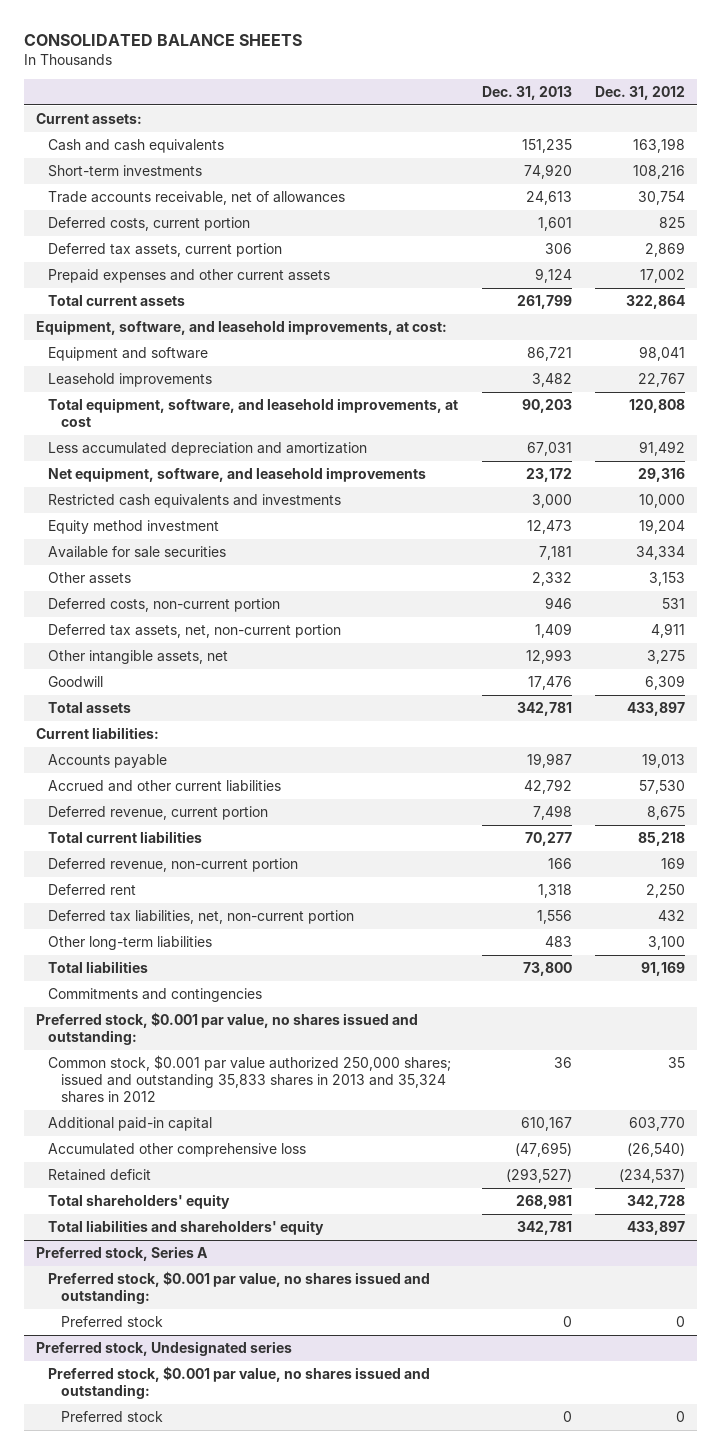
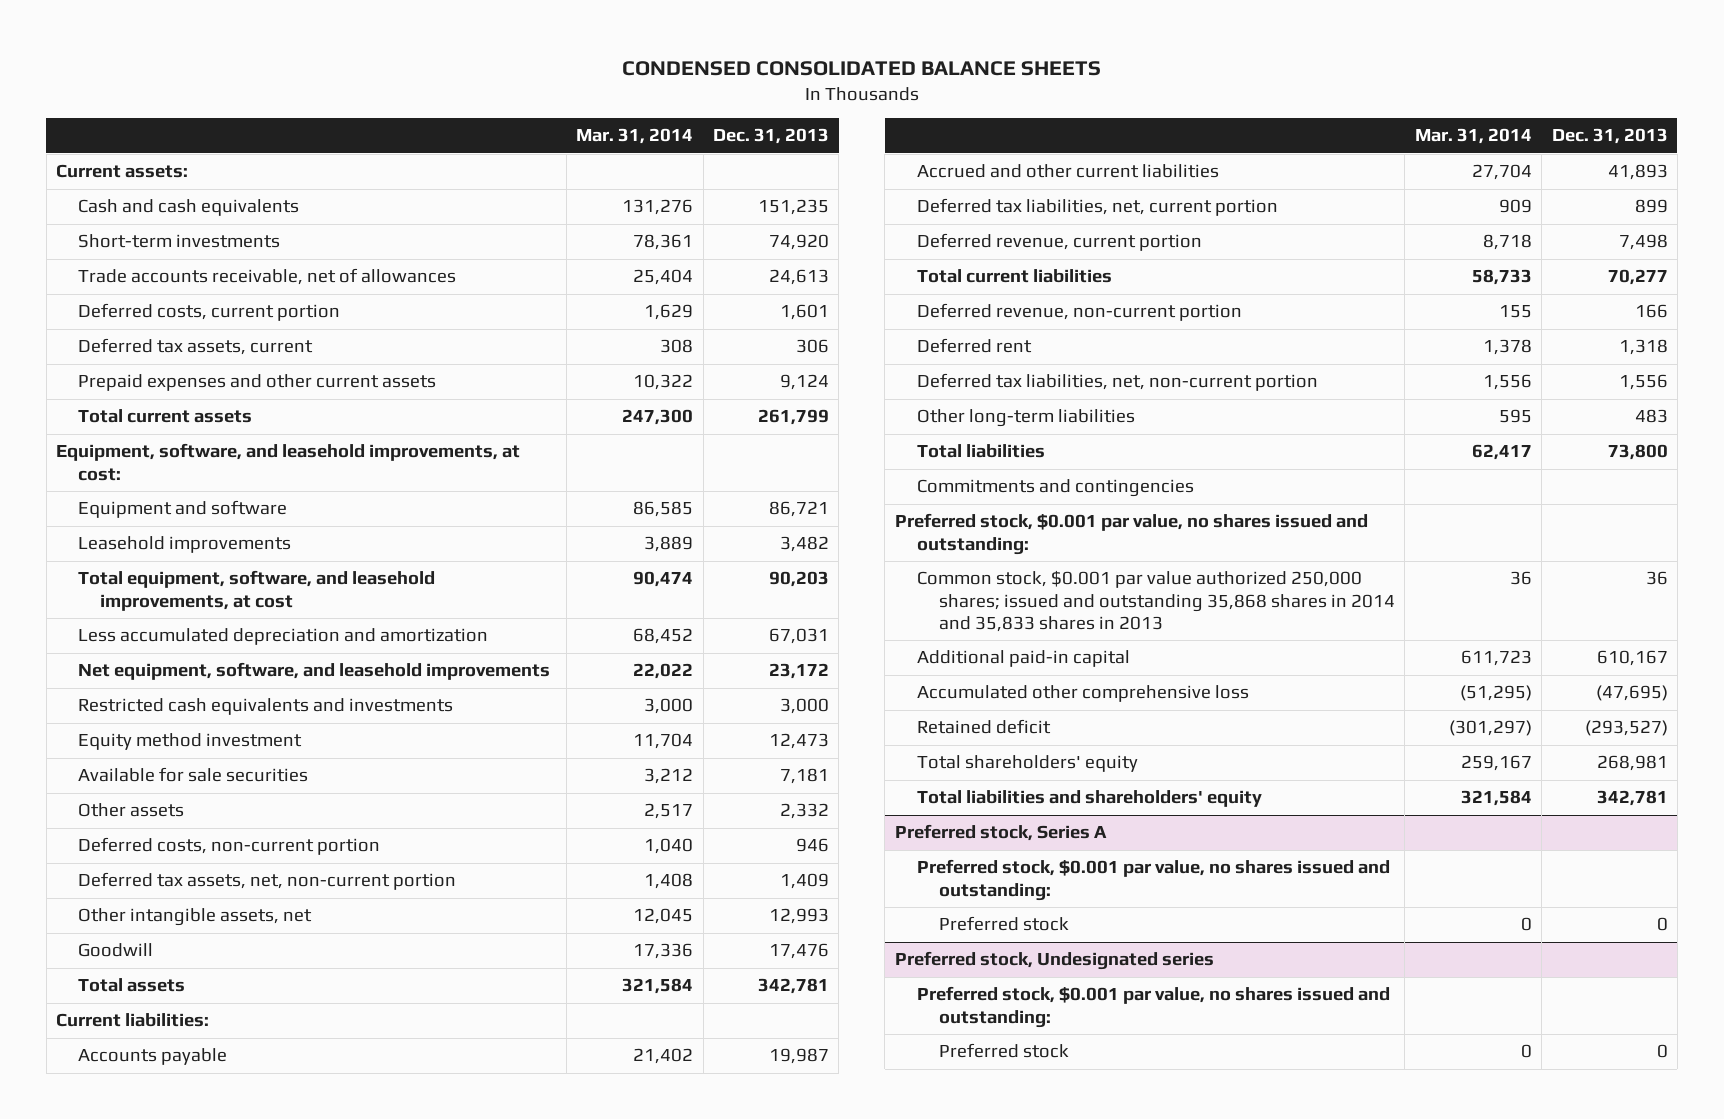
[24,34,303,47] CONSOLIDATED BALANCE SHEETS -> [621,60,1101,76] CONDENSED CONSOLIDATED BALANCE SHEETS
[595,85,686,100] Dec. 31, 2012 -> none
none -> [576,128,694,145] Mar. 31, 2014
[48,243,283,258] Deferred tax assets, current portion -> [78,338,314,356] Deferred tax assets, current
[523,779,572,795] 42,792 -> [1607,164,1668,181] 41,893
none -> [916,198,1278,217] Deferred tax liabilities, net, current portion
[48,1055,452,1104] Common stock, $0.001 par value authorized 250,000 shares; issued and outstanding 35,833 shares in 2013 and 35,324 shares in 2012 -> [916,570,1395,632] Common stock, $0.001 par value authorized 250,000 shares; issued and outstanding 35,868 shares in 2014 and 35,833 shares in 2013

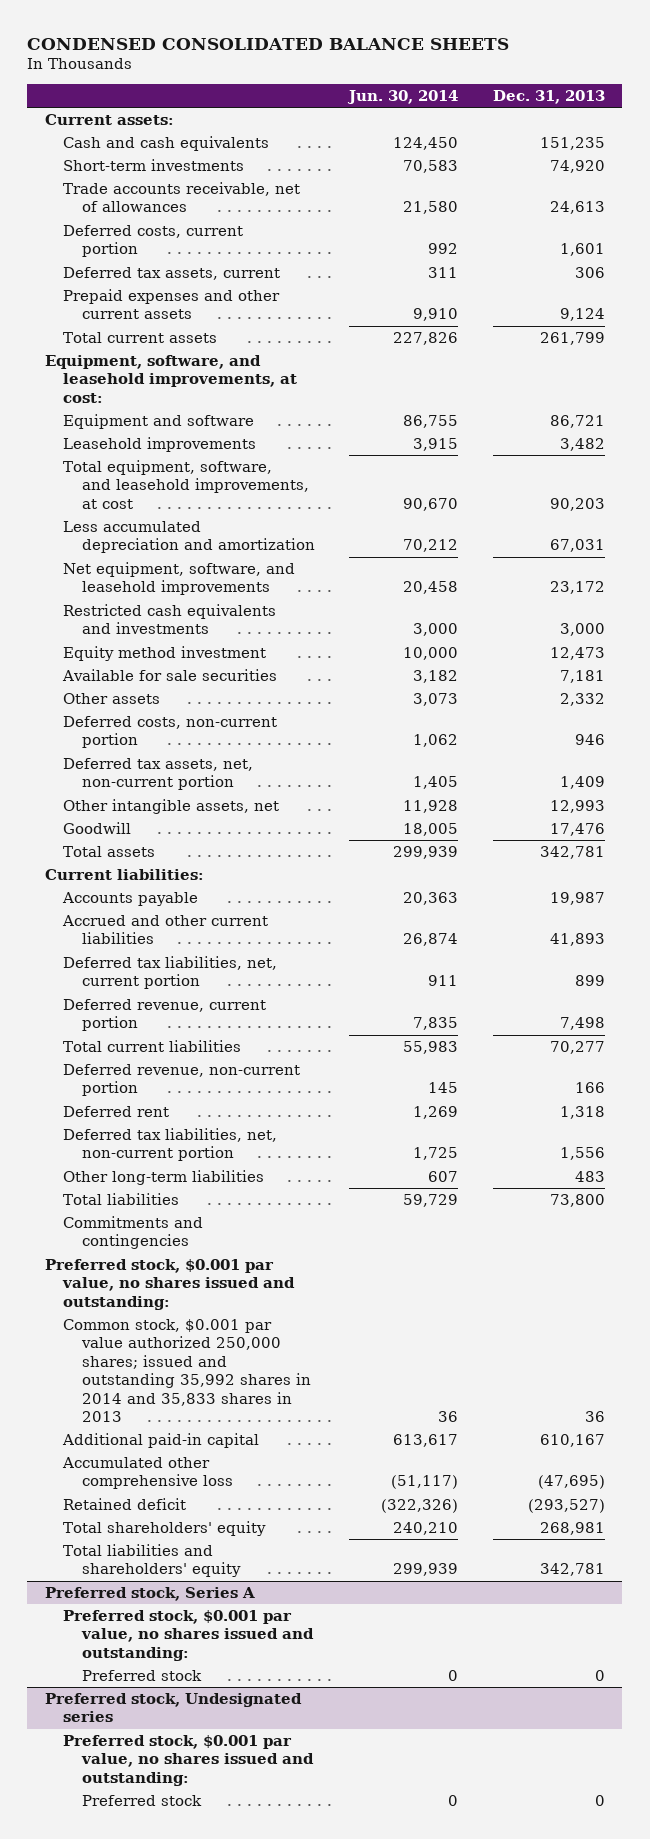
[576,128,694,145] Mar. 31, 2014 -> none
none -> [347,89,459,104] Jun. 30, 2014
[916,570,1395,632] Common stock, $0.001 par value authorized 250,000 shares; issued and outstanding 35,868 shares in 2014 and 35,833 shares in 2013 -> [63,1318,311,1422] Common stock, $0.001 par value authorized 250,000 shares; issued and outstanding 35,992 shares in 2014 and 35,833 shares in 2013

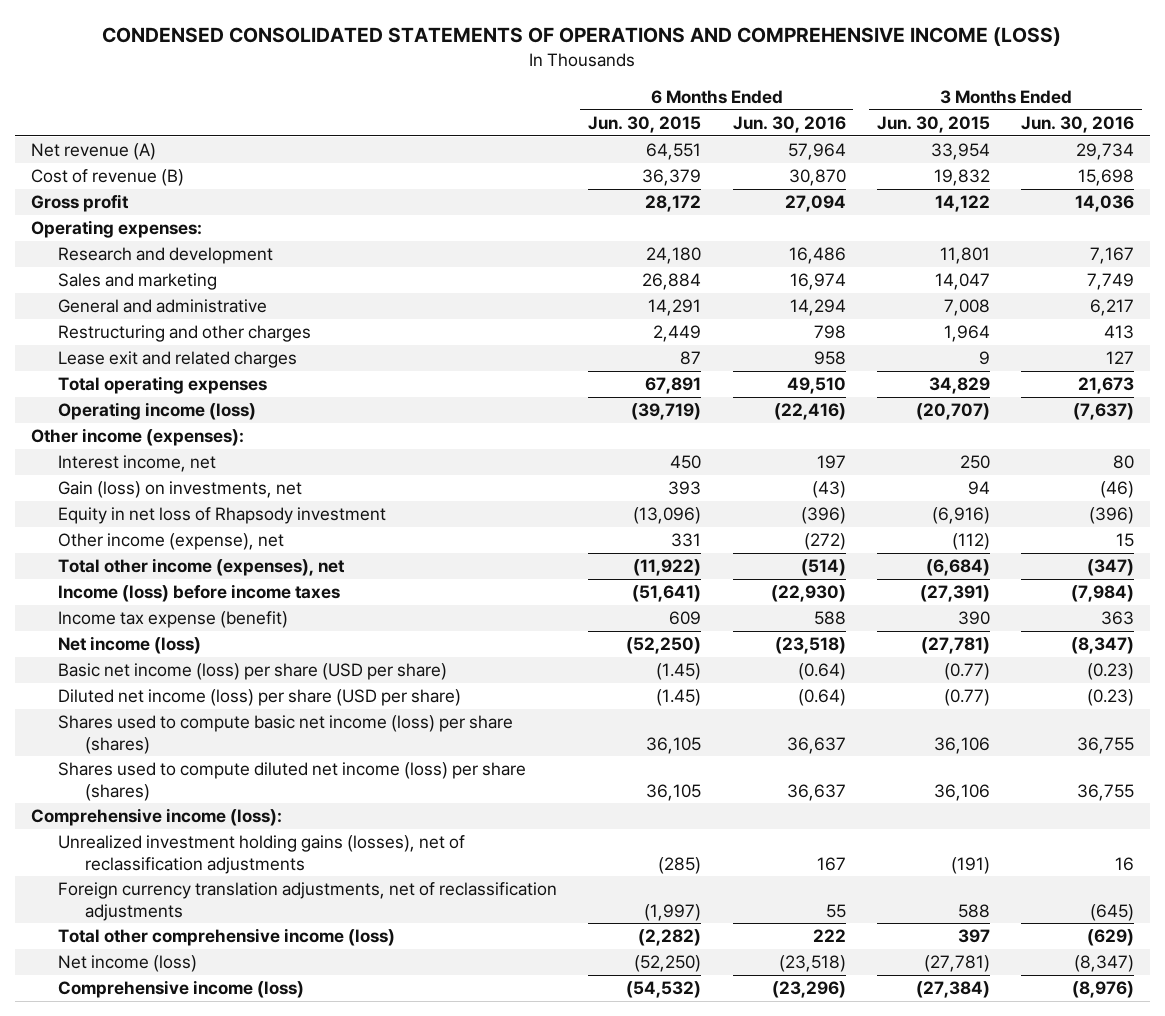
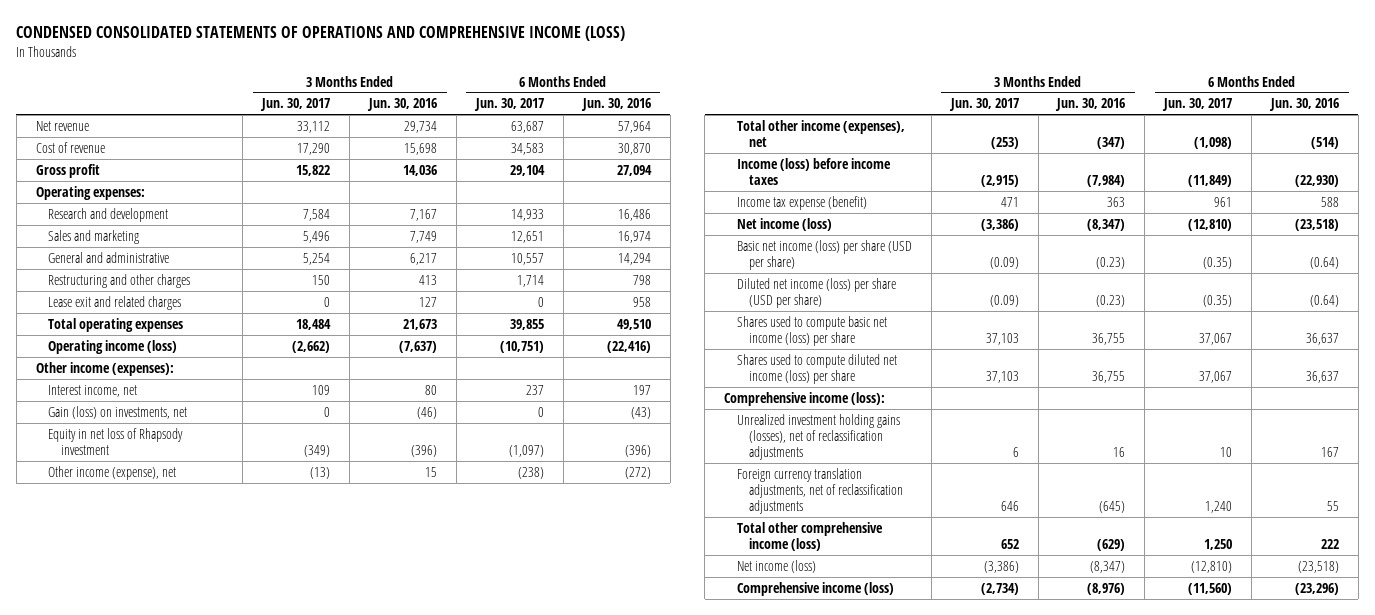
[588,115,702,133] Jun. 30, 2015 -> none
[876,115,990,133] Jun. 30, 2015 -> none
none -> [260,98,331,112] Jun. 30, 2017
none -> [473,98,544,112] Jun. 30, 2017
[30,143,156,161] Net revenue (A) -> [35,120,89,131] Net revenue
[30,169,184,187] Cost of revenue (B) -> [35,141,105,153] Cost of revenue
[57,715,513,754] Shares used to compute basic net income (loss) per share (shares) -> [736,315,887,346] Shares used to compute basic net income (loss) per share
[57,762,526,801] Shares used to compute diluted net income (loss) per share (shares) -> [736,353,897,384] Shares used to compute diluted net income (loss) per share

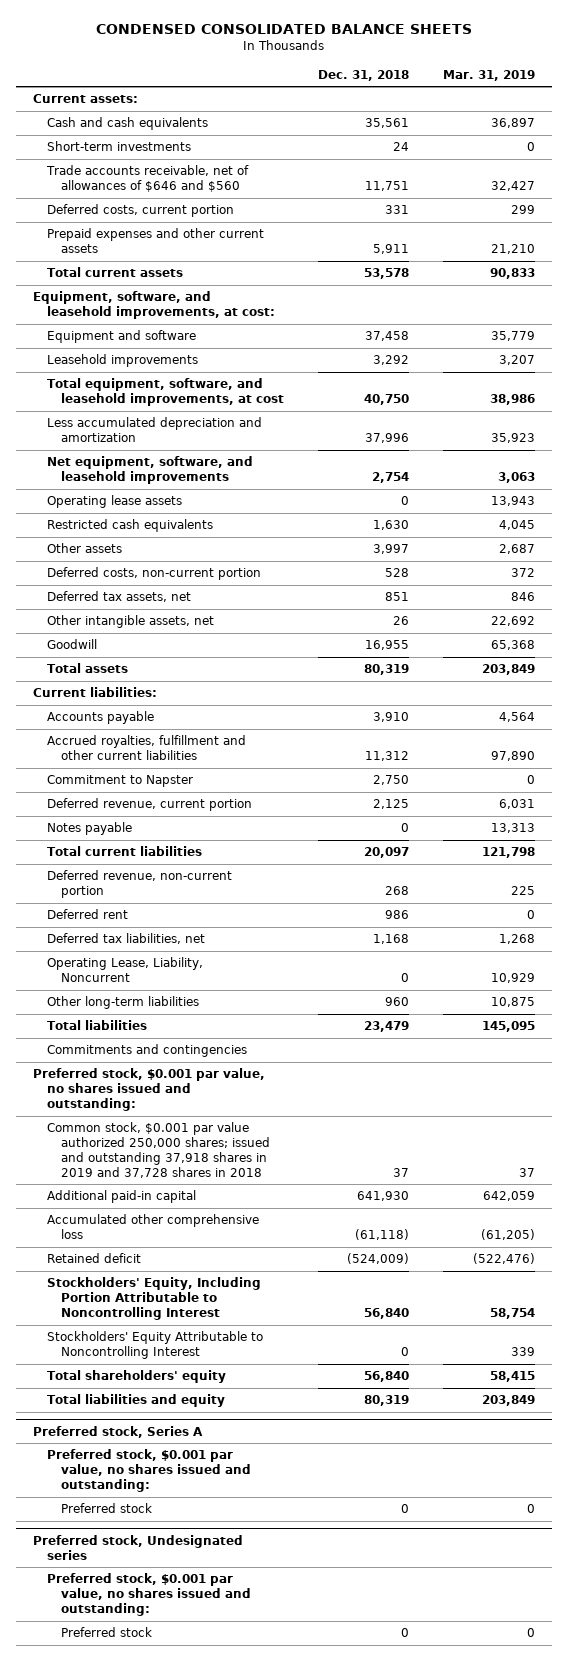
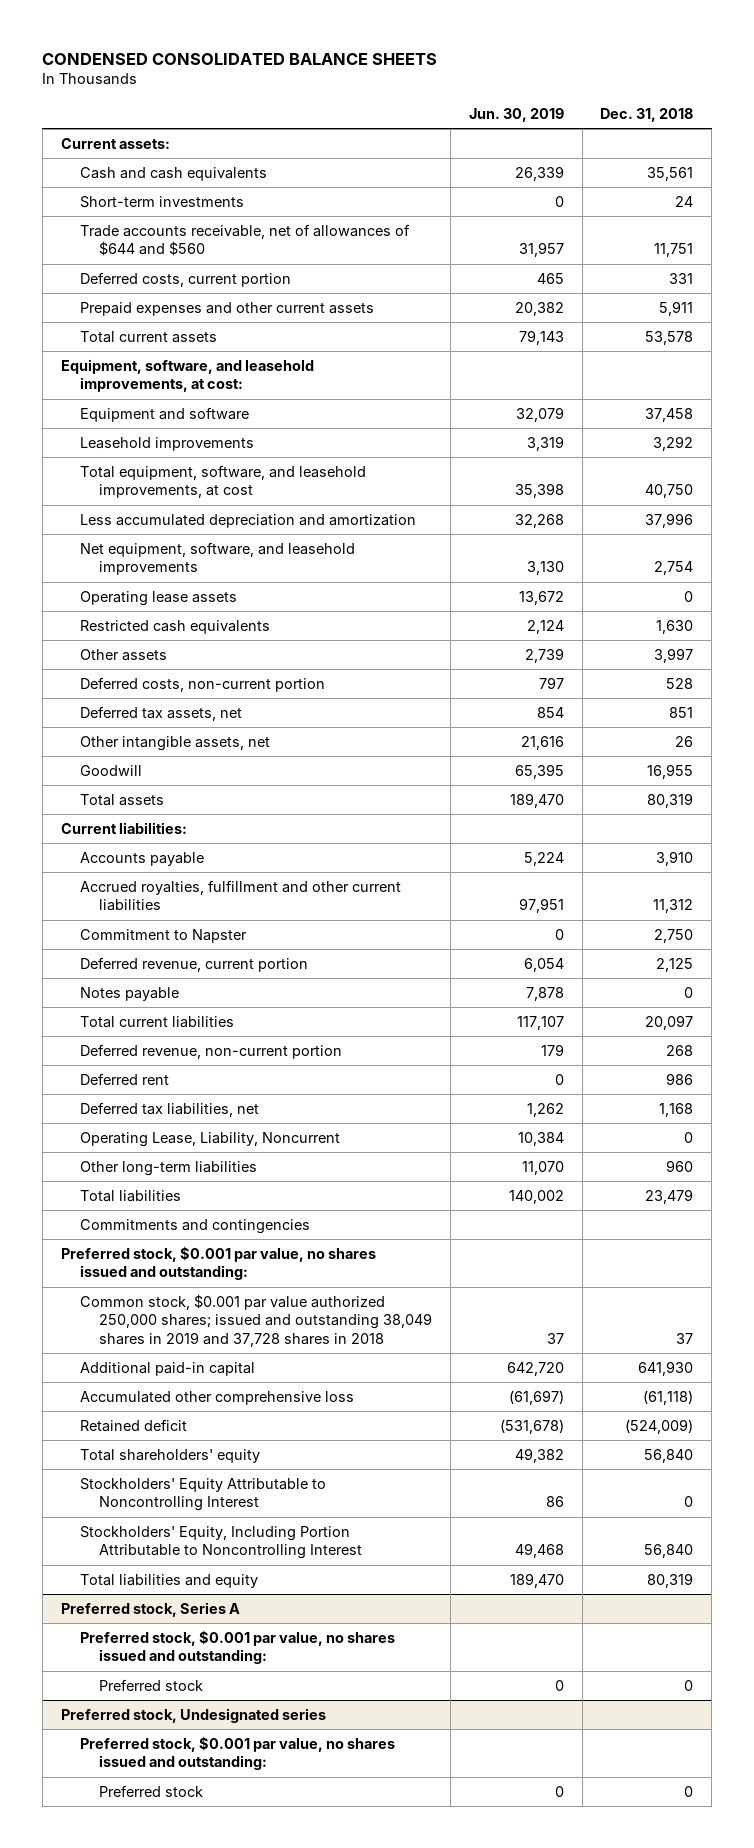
[442,69,535,81] Mar. 31, 2019 -> none
none -> [468,107,564,122] Jun. 30, 2019
[45,165,249,193] Trade accounts receivable, net of allowances of $646 and $560 -> [79,224,410,257] Trade accounts receivable, net of allowances of $644 and $560
[46,1122,270,1178] Common stock, $0.001 par value authorized 250,000 shares; issued and outstanding 37,918 shares in 2019 and 37,728 shares in 2018 -> [79,1294,432,1347] Common stock, $0.001 par value authorized 250,000 shares; issued and outstanding 38,049 shares in 2019 and 37,728 shares in 2018
[46,1331,263,1360] Stockholders' Equity Attributable to Noncontrolling Interest -> [79,1478,326,1512] Stockholders' Equity Attributable to Noncontrolling Interest
[46,1277,261,1320] Stockholders' Equity, Including Portion Attributable to Noncontrolling Interest -> [79,1526,362,1560] Stockholders' Equity, Including Portion Attributable to Noncontrolling Interest

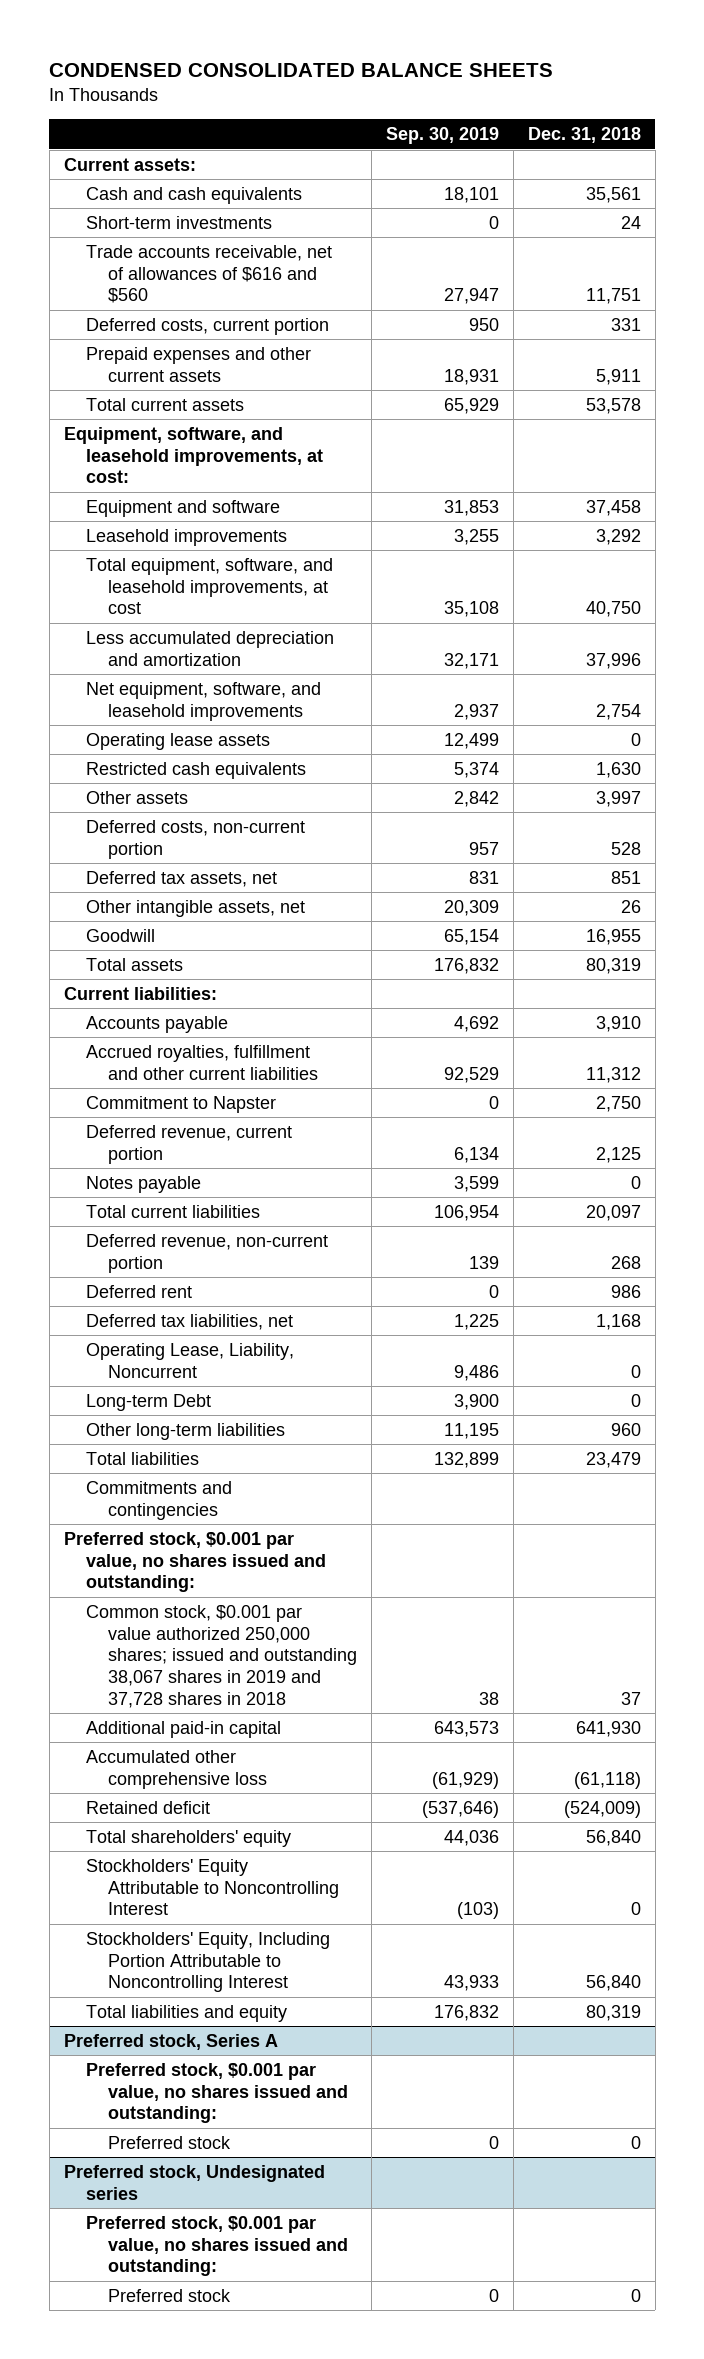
[468,107,564,122] Jun. 30, 2019 -> none
none -> [386,127,500,145] Sep. 30, 2019
[79,224,410,257] Trade accounts receivable, net of allowances of $644 and $560 -> [85,244,332,304] Trade accounts receivable, net of allowances of $616 and $560
none -> [85,1393,211,1411] Long-term Debt
[79,1294,432,1347] Common stock, $0.001 par value authorized 250,000 shares; issued and outstanding 38,049 shares in 2019 and 37,728 shares in 2018 -> [85,1604,358,1709] Common stock, $0.001 par value authorized 250,000 shares; issued and outstanding 38,067 shares in 2019 and 37,728 shares in 2018

